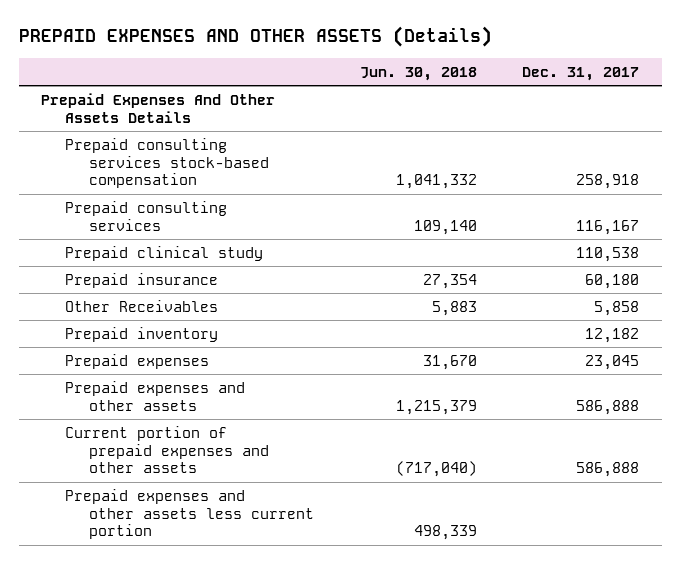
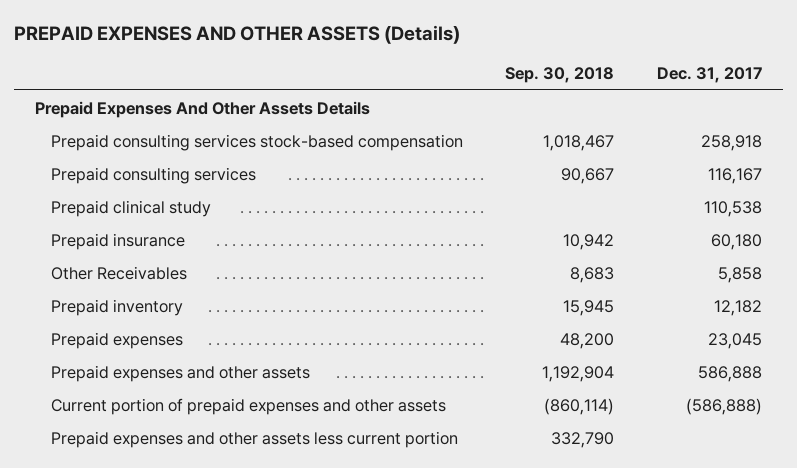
[359,66,477,81] Jun. 30, 2018 -> none
none -> [505,66,615,83] Sep. 30, 2018
[576,462,640,478] 586,888 -> [685,397,762,415] (586,888)

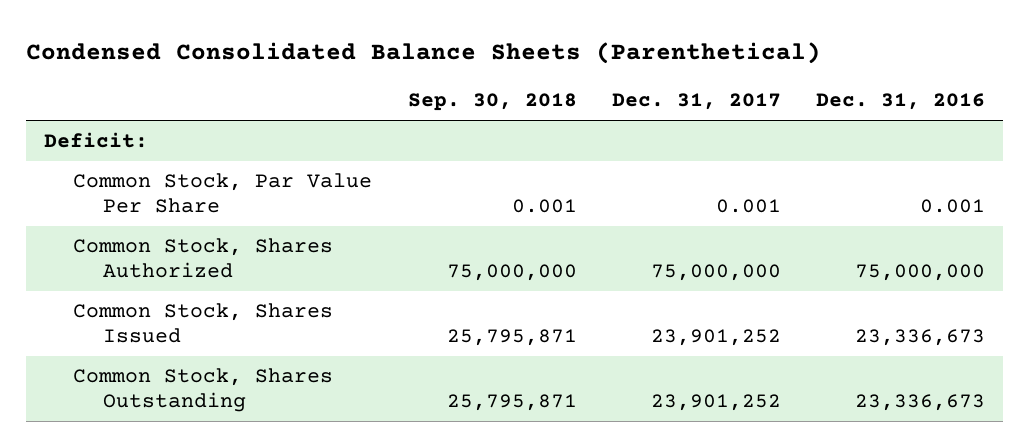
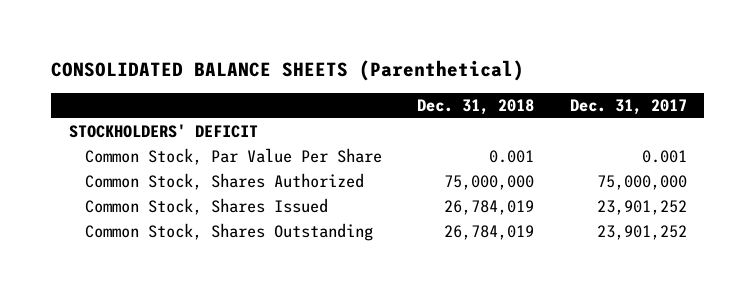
[25,41,821,64] Condensed Consolidated Balance Sheets (Parenthetical) -> [51,60,525,82] CONSOLIDATED BALANCE SHEETS (Parenthetical)
[407,93,577,112] Sep. 30, 2018 -> none
[816,93,986,111] Dec. 31, 2016 -> none
none -> [417,99,535,116] Dec. 31, 2018
[43,132,148,149] Deficit: -> [68,124,258,139] STOCKHOLDERS' DEFICIT

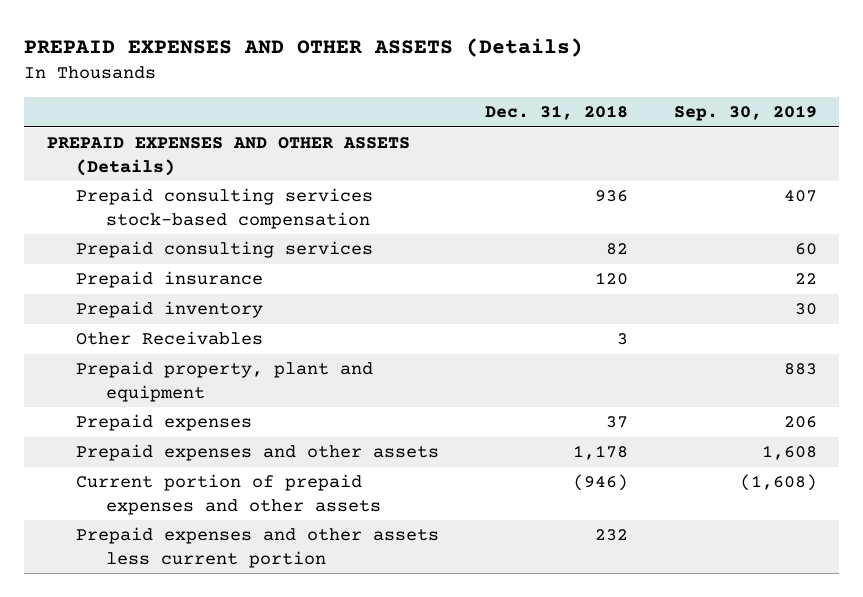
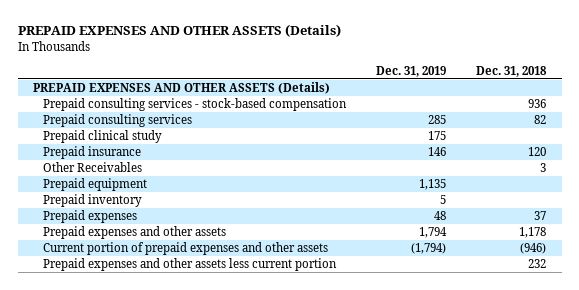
[673,105,817,122] Sep. 30, 2019 -> none
none -> [376,65,447,77] Dec. 31, 2019
[76,188,374,229] Prepaid consulting services stock-based compensation -> [43,98,348,112] Prepaid consulting services - stock-based compensation
none -> [43,130,163,144] Prepaid clinical study
[76,361,374,402] Prepaid property, plant and equipment -> none
none -> [43,178,148,192] Prepaid equipment
[76,301,264,319] Prepaid inventory -> [43,194,143,208] Prepaid inventory

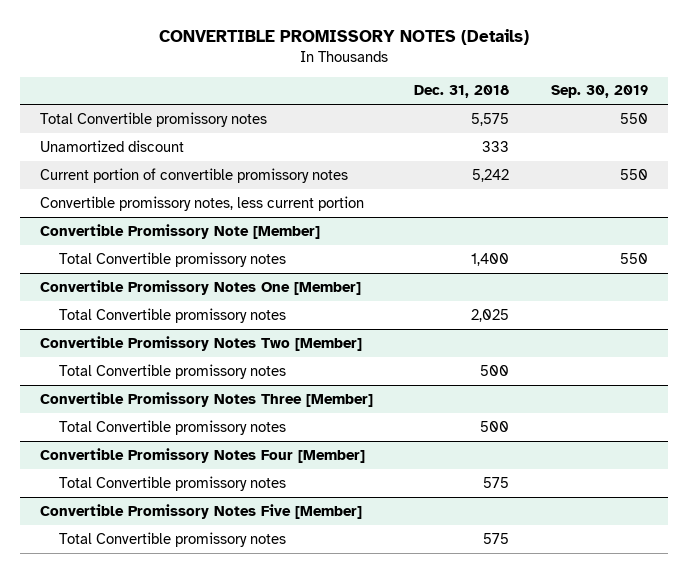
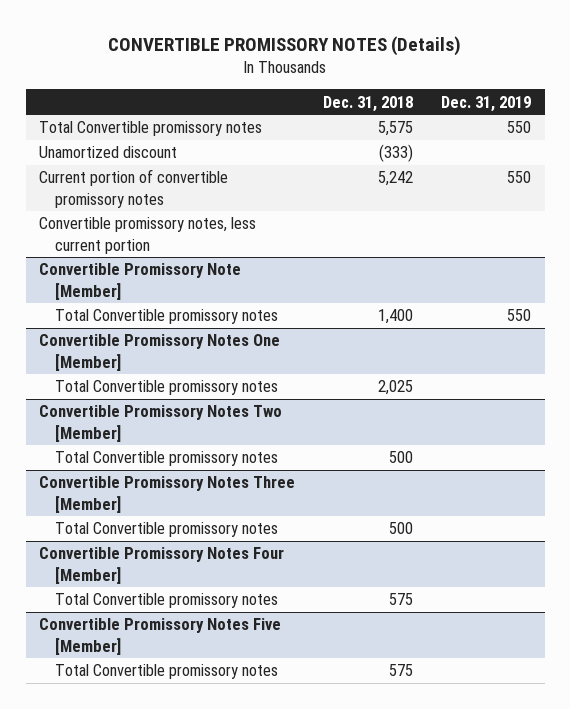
[550,85,648,99] Sep. 30, 2019 -> none
none -> [440,95,531,112] Dec. 31, 2019
[482,140,510,152] 333 -> [379,144,414,163] (333)

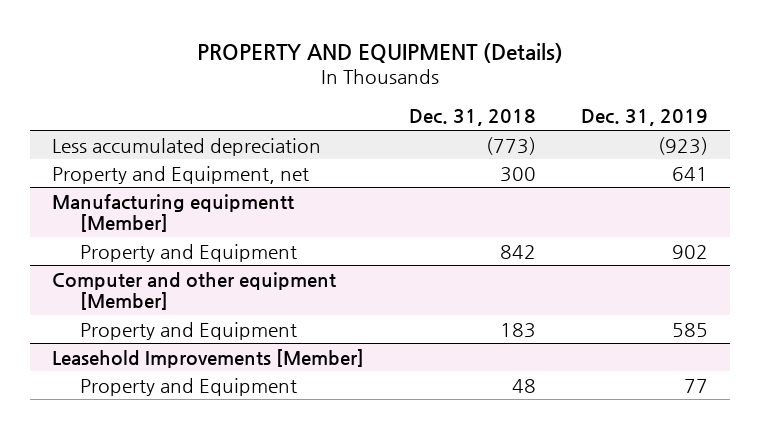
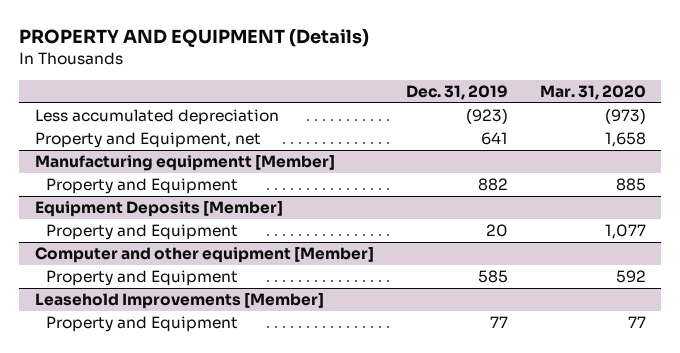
[408,109,536,127] Dec. 31, 2018 -> none
none -> [539,85,646,101] Mar. 31, 2020
[671,244,708,259] 902 -> [477,178,508,192] 882
none -> [34,200,283,218] Equipment Deposits [Member]
none -> [46,224,239,241] Property and Equipment

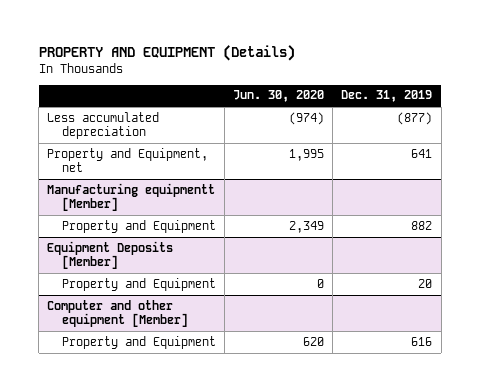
[539,85,646,101] Mar. 31, 2020 -> none
none -> [233,90,325,103] Jun. 30, 2020
[465,108,508,125] (923) -> [397,111,433,125] (877)
[34,292,324,310] Leasehold Improvements [Member] -> none
[46,316,239,333] Property and Equipment -> none
[477,270,508,284] 585 -> [411,336,433,346] 616

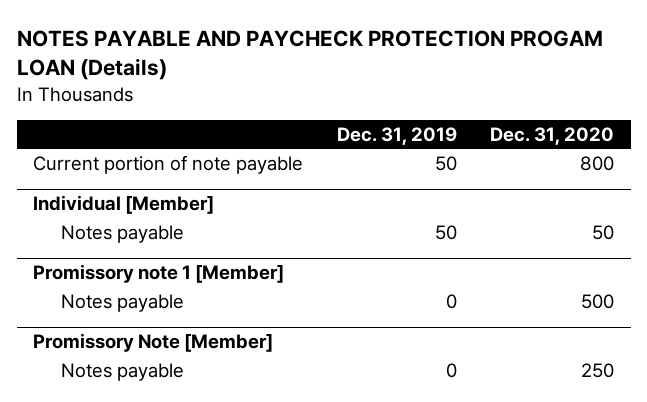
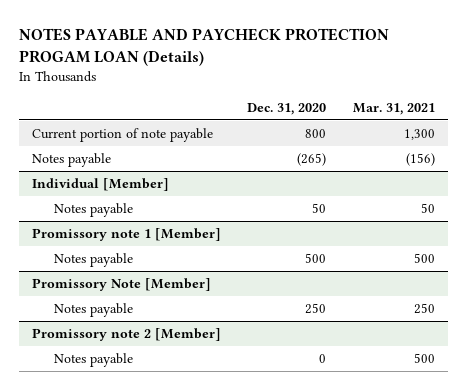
[336,126,457,145] Dec. 31, 2019 -> none
none -> [352,102,435,115] Mar. 31, 2021
none -> [31,152,111,167] Notes payable
none -> [31,327,221,341] Promissory note 2 [Member]
none -> [53,352,133,367] Notes payable

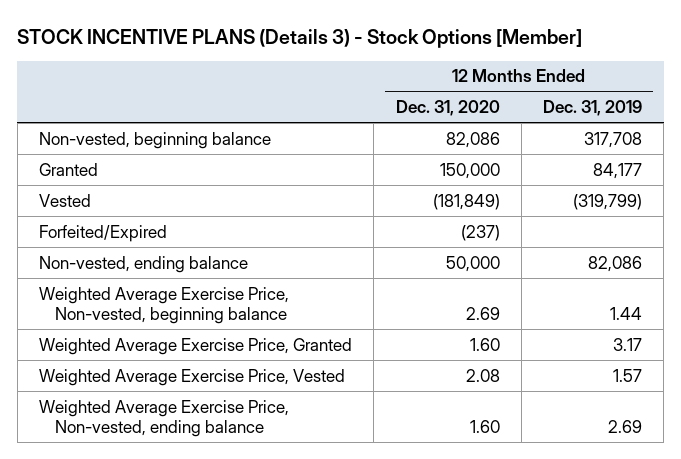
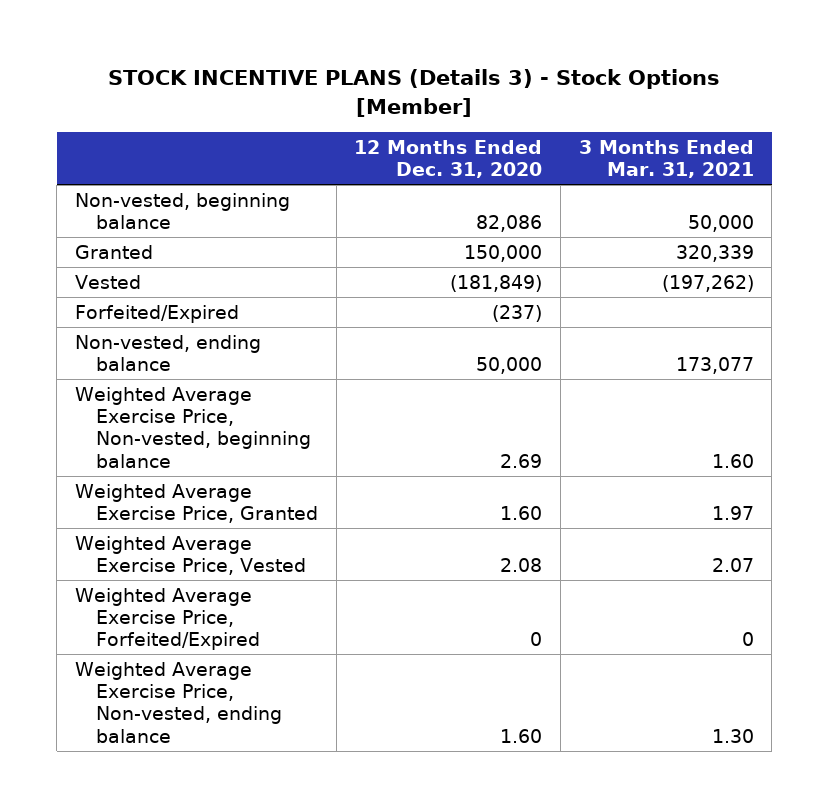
[543,100,643,117] Dec. 31, 2019 -> none
none -> [578,139,754,179] 3 Months Ended Mar. 31, 2021
none -> [74,587,261,651] Weighted Average Exercise Price, Forfeited/Expired

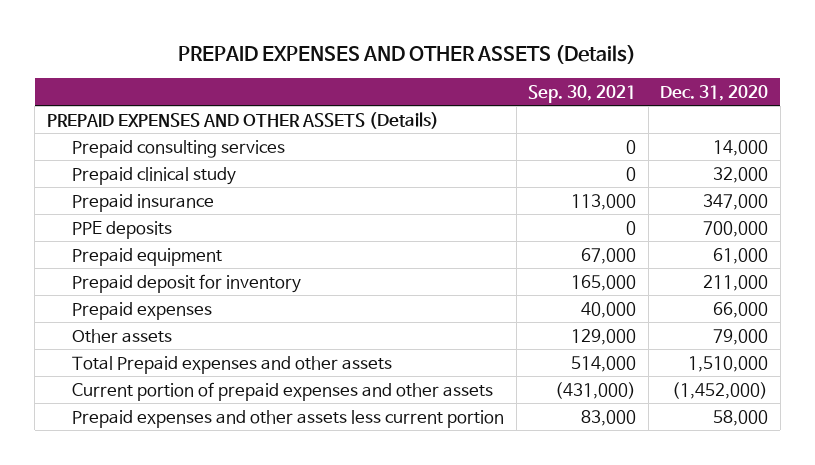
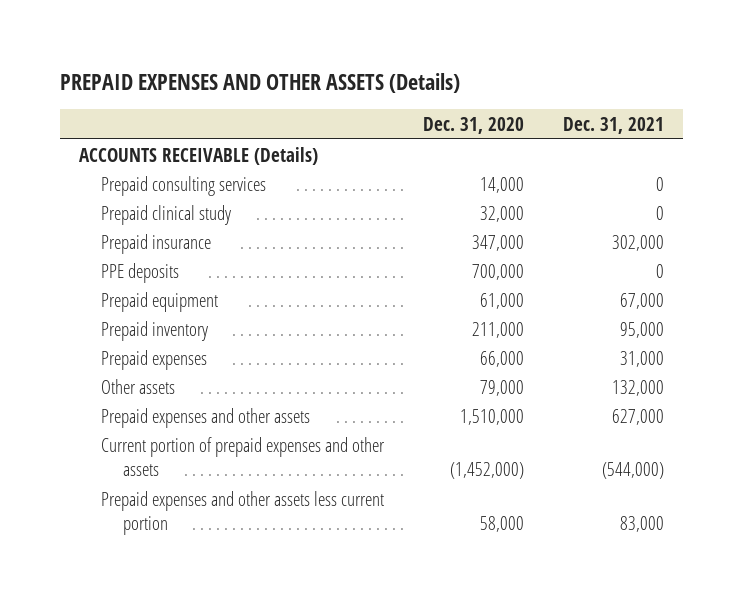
[528,84,637,103] Sep. 30, 2021 -> none
none -> [562,116,664,134] Dec. 31, 2021
[46,111,439,129] PREPAID EXPENSES AND OTHER ASSETS (Details) -> [79,146,319,165] ACCOUNTS RECEIVABLE (Details)
[72,273,302,293] Prepaid deposit for inventory -> [101,320,209,341] Prepaid inventory
[72,355,393,374] Total Prepaid expenses and other assets -> [101,407,311,428] Prepaid expenses and other assets

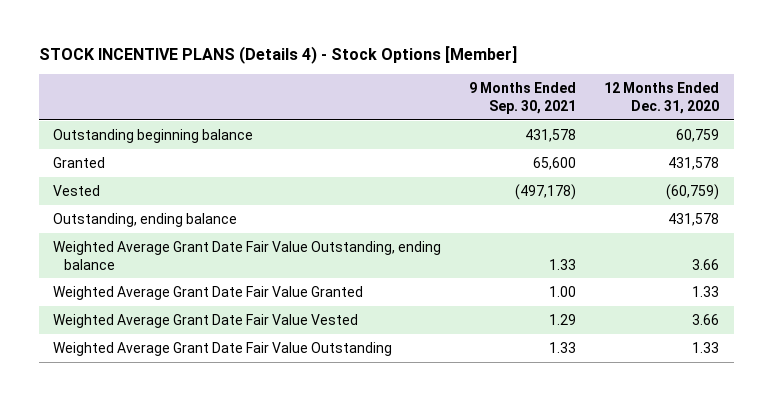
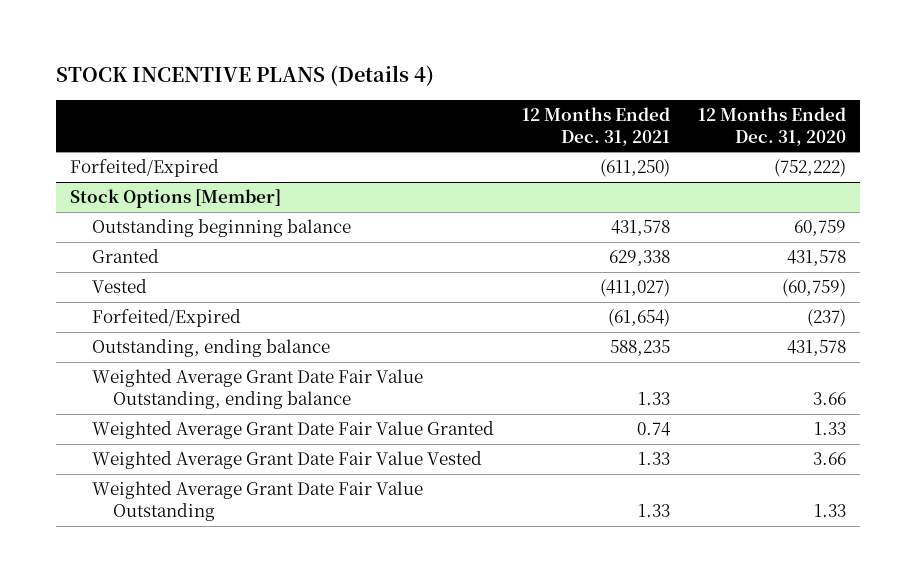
[38,46,517,65] STOCK INCENTIVE PLANS (Details 4) - Stock Options [Member] -> [55,65,434,87] STOCK INCENTIVE PLANS (Details 4)
[469,82,577,114] 9 Months Ended Sep. 30, 2021 -> none
none -> [521,106,670,146] 12 Months Ended Dec. 31, 2021
none -> [69,159,219,178] Forfeited/Expired
none -> [69,189,281,209] Stock Options [Member]
none -> [91,309,241,328] Forfeited/Expired

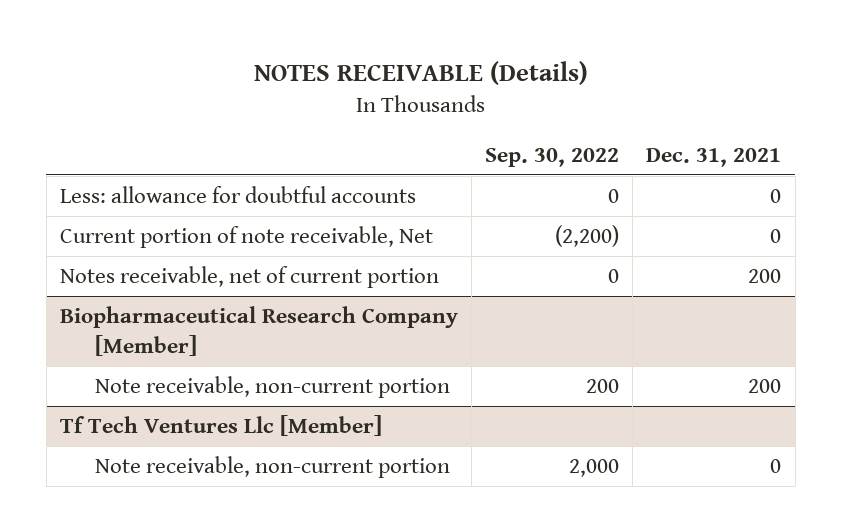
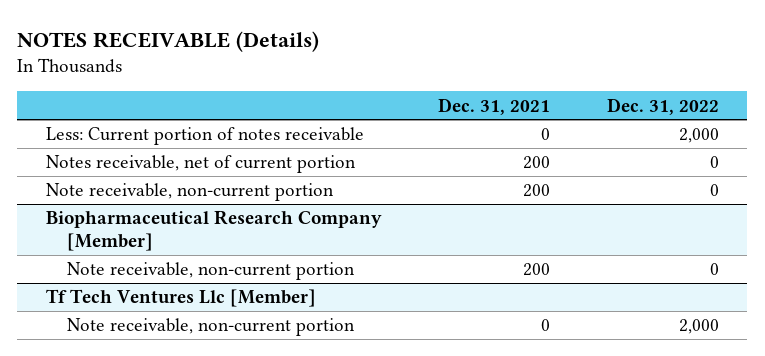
[485,147,620,167] Sep. 30, 2022 -> none
none -> [607,97,720,115] Dec. 31, 2022
[59,186,416,204] Less: allowance for doubtful accounts -> none
[59,226,433,249] Current portion of note receivable, Net -> [45,127,364,146] Less: Current portion of notes receivable
none -> [45,183,334,202] Note receivable, non-current portion

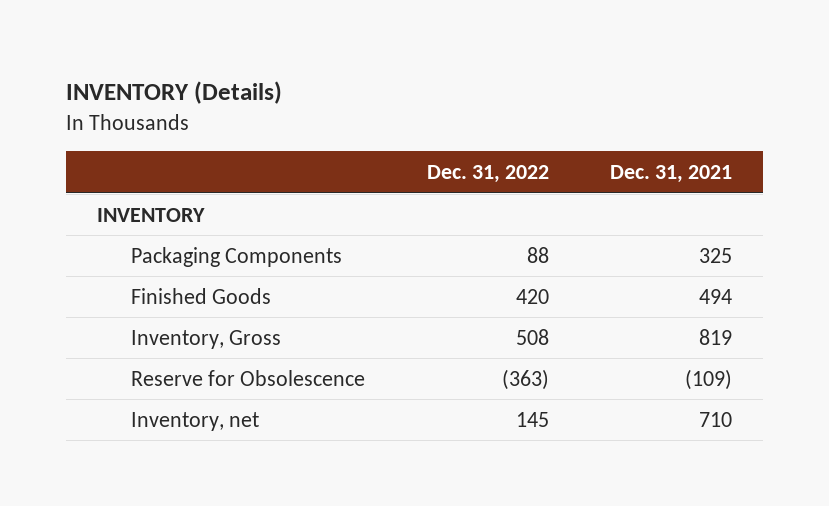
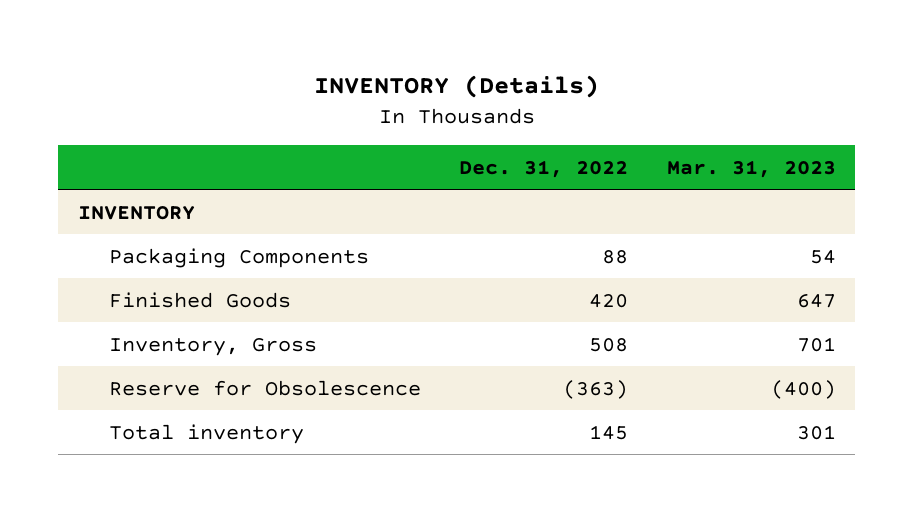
[610,165,733,184] Dec. 31, 2021 -> none
none -> [666,159,836,178] Mar. 31, 2023
[131,411,260,431] Inventory, net -> [108,423,304,444] Total inventory

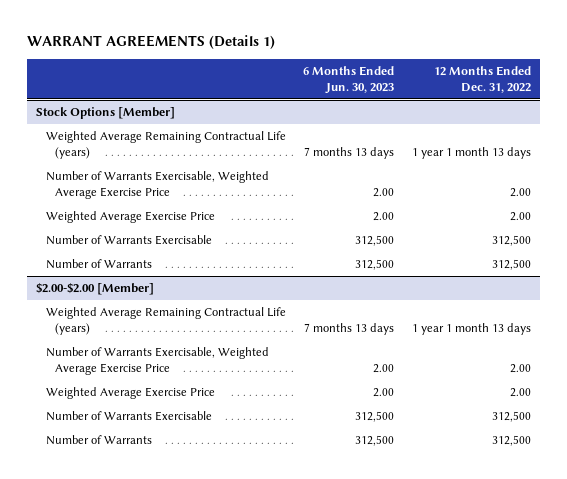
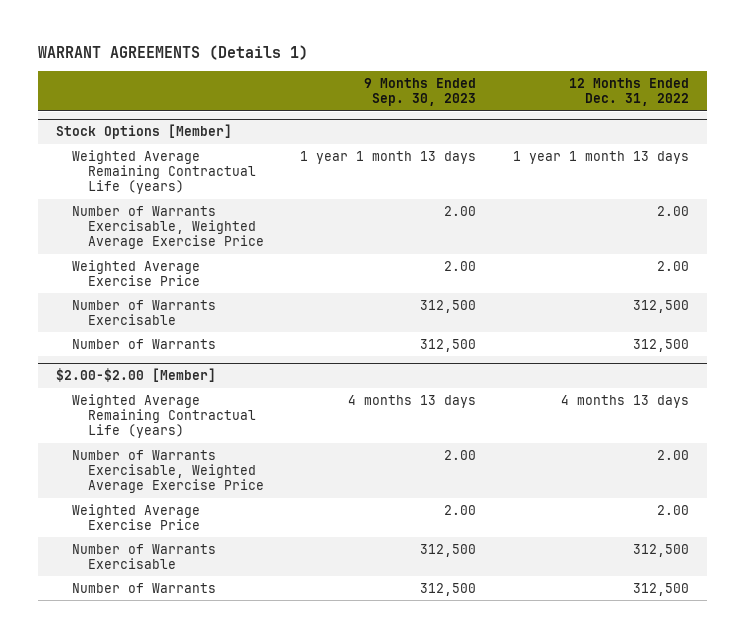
[303,65,395,95] 6 Months Ended Jun. 30, 2023 -> none
none -> [364,78,477,107] 9 Months Ended Sep. 30, 2023
[411,323,531,336] 1 year 1 month 13 days -> [560,394,689,408] 4 months 13 days

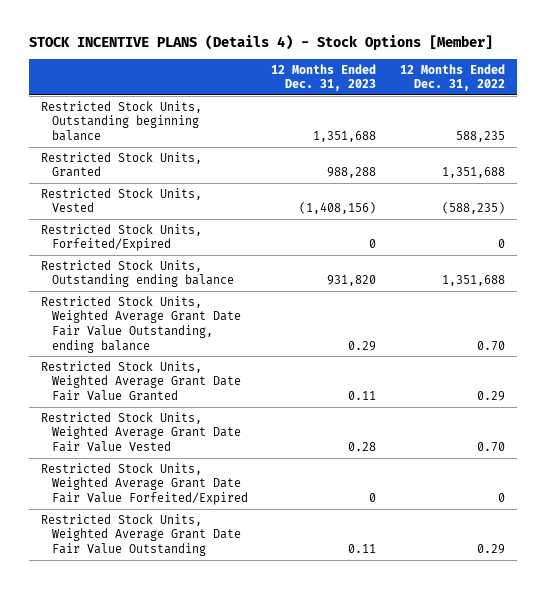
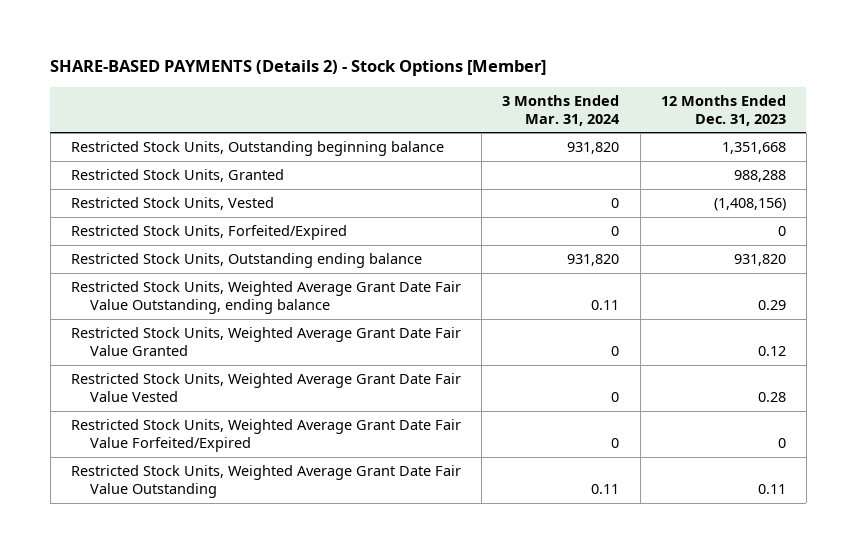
[29,35,494,51] STOCK INCENTIVE PLANS (Details 4) - Stock Options [Member] -> [50,60,547,77] SHARE-BASED PAYMENTS (Details 2) - Stock Options [Member]
[399,63,505,92] 12 Months Ended Dec. 31, 2022 -> none
none -> [502,95,621,126] 3 Months Ended Mar. 31, 2024
[313,130,377,142] 1,351,688 -> [721,142,786,155] 1,351,668
[348,390,377,400] 0.11 -> [757,345,786,356] 0.12

